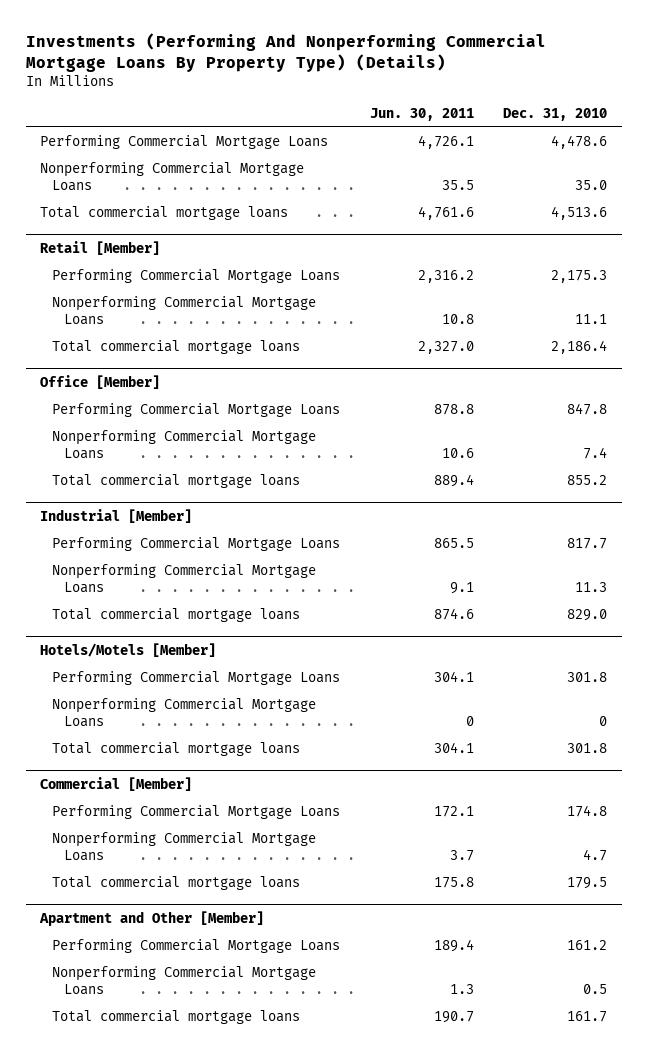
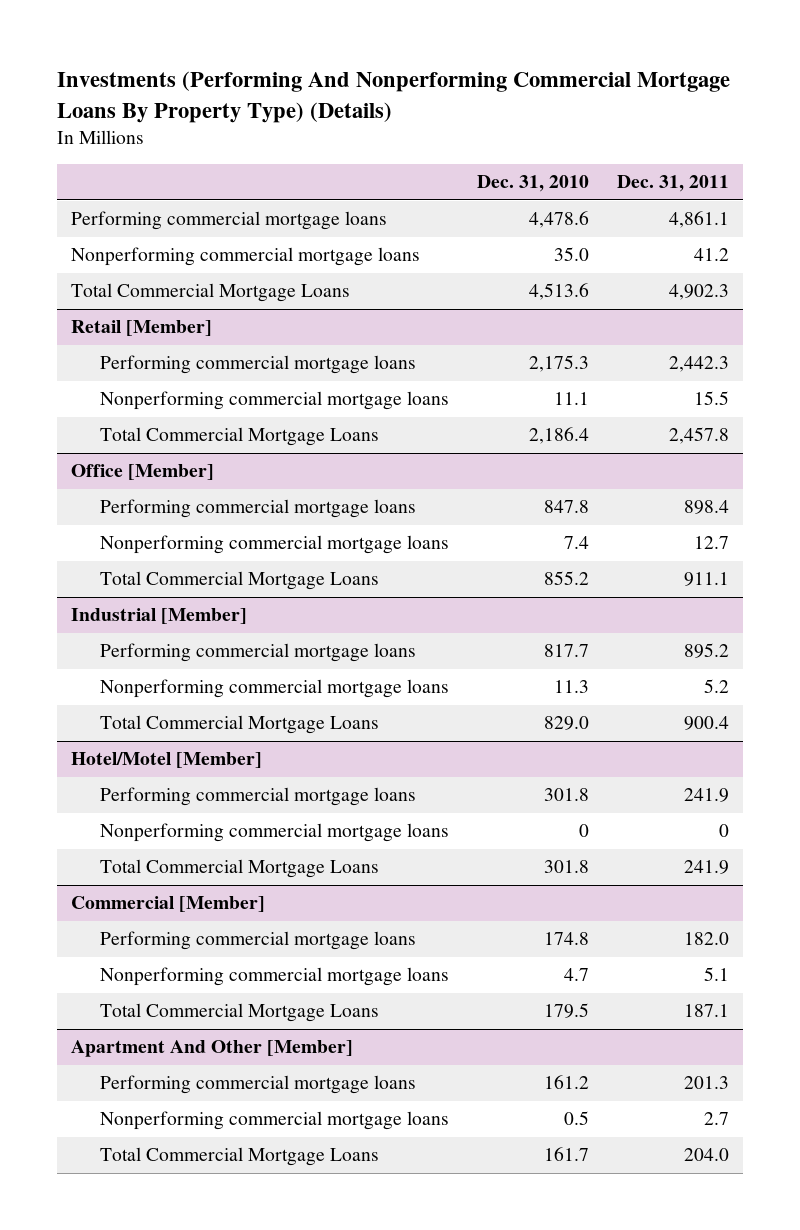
[369,107,474,121] Jun. 30, 2011 -> none
none -> [617,175,730,193] Dec. 31, 2011
[40,135,329,150] Performing Commercial Mortgage Loans -> [71,211,388,231] Performing commercial mortgage loans
[40,162,305,192] Nonperforming Commercial Mortgage Loans -> [71,247,421,267] Nonperforming commercial mortgage loans
[40,206,289,221] Total commercial mortgage loans -> [71,283,351,303] Total Commercial Mortgage Loans
[52,269,341,284] Performing Commercial Mortgage Loans -> [100,355,417,375] Performing commercial mortgage loans
[52,296,317,326] Nonperforming Commercial Mortgage Loans -> [100,391,450,411] Nonperforming commercial mortgage loans
[52,340,301,355] Total commercial mortgage loans -> [100,427,380,447] Total Commercial Mortgage Loans
[52,403,341,418] Performing Commercial Mortgage Loans -> [100,499,417,519] Performing commercial mortgage loans
[52,430,317,460] Nonperforming Commercial Mortgage Loans -> [100,535,450,555] Nonperforming commercial mortgage loans
[52,474,301,489] Total commercial mortgage loans -> [100,571,380,591] Total Commercial Mortgage Loans
[52,537,341,552] Performing Commercial Mortgage Loans -> [100,643,417,663] Performing commercial mortgage loans
[52,564,317,594] Nonperforming Commercial Mortgage Loans -> [100,679,450,699] Nonperforming commercial mortgage loans
[52,608,301,623] Total commercial mortgage loans -> [100,715,380,735] Total Commercial Mortgage Loans
[40,642,217,657] Hotels/Motels [Member] -> [71,752,263,769] Hotel/Motel [Member]
[52,671,341,686] Performing Commercial Mortgage Loans -> [100,787,417,807] Performing commercial mortgage loans
[52,698,317,728] Nonperforming Commercial Mortgage Loans -> [100,823,450,843] Nonperforming commercial mortgage loans
[52,742,301,757] Total commercial mortgage loans -> [100,859,380,879] Total Commercial Mortgage Loans
[52,805,341,820] Performing Commercial Mortgage Loans -> [100,931,417,951] Performing commercial mortgage loans
[52,832,317,862] Nonperforming Commercial Mortgage Loans -> [100,967,450,987] Nonperforming commercial mortgage loans
[52,876,301,891] Total commercial mortgage loans -> [100,1003,380,1023] Total Commercial Mortgage Loans
[39,910,265,926] Apartment and Other [Member] -> [71,1040,354,1058] Apartment And Other [Member]
[52,939,341,954] Performing Commercial Mortgage Loans -> [100,1075,417,1095] Performing commercial mortgage loans
[52,966,317,996] Nonperforming Commercial Mortgage Loans -> [100,1111,450,1131] Nonperforming commercial mortgage loans
[52,1010,301,1025] Total commercial mortgage loans -> [100,1147,380,1167] Total Commercial Mortgage Loans

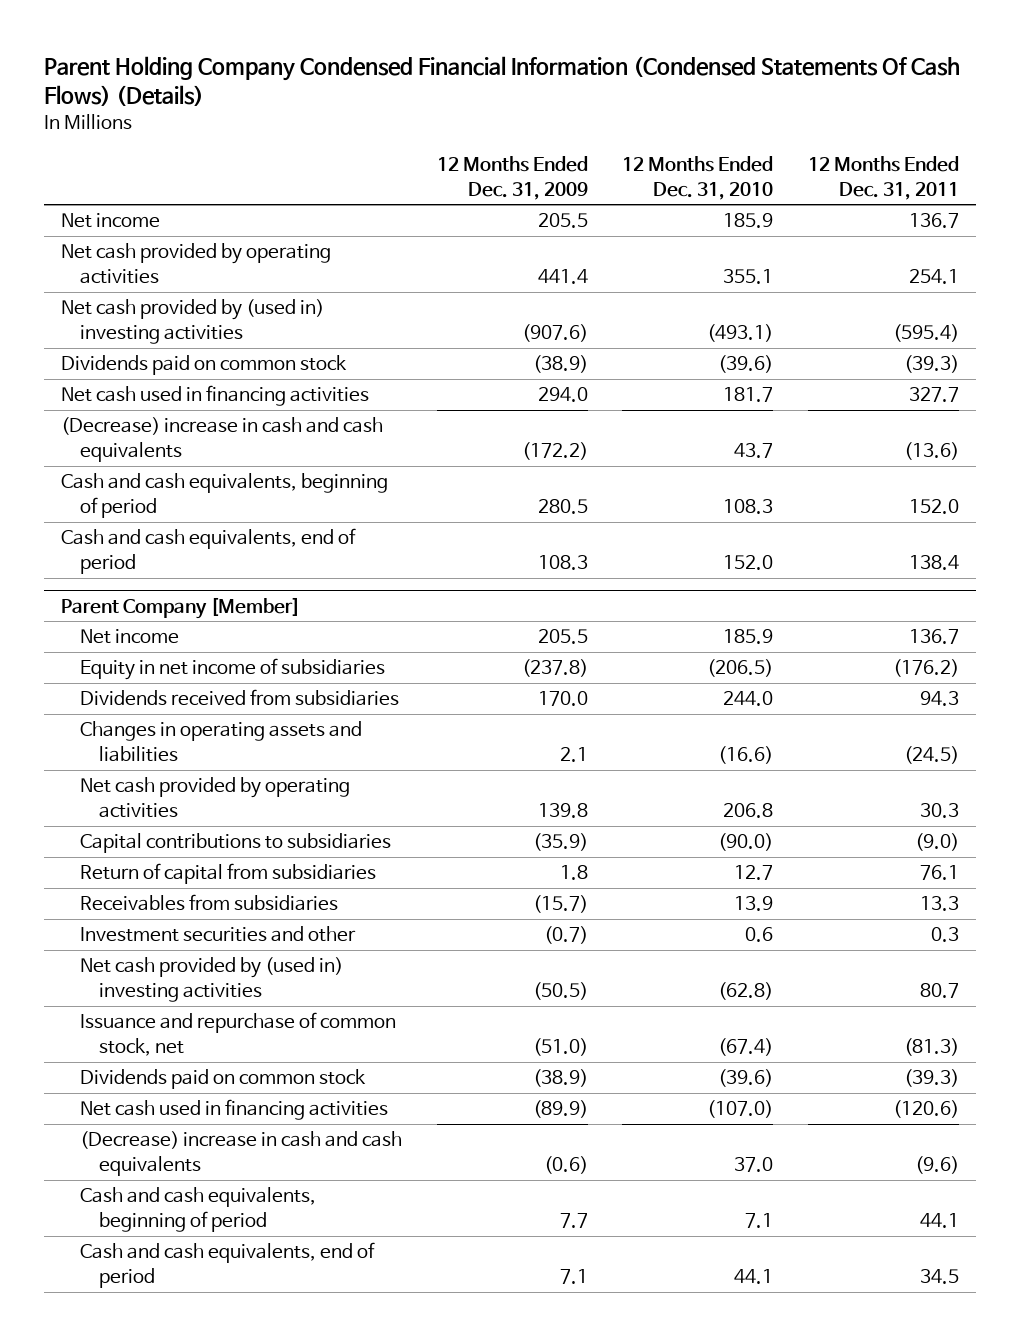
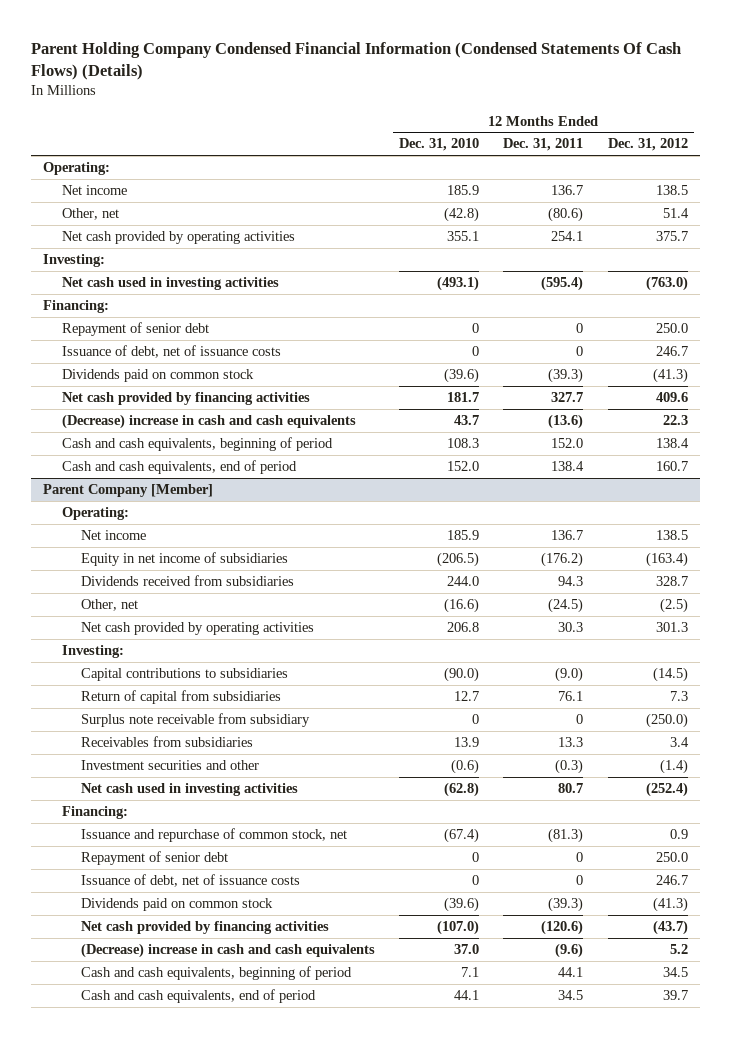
[436,155,588,200] 12 Months Ended Dec. 31, 2009 -> none
none -> [607,138,688,152] Dec. 31, 2012
none -> [43,162,111,176] Operating:
none -> [62,208,120,221] Other, net
none -> [43,254,106,268] Investing:
[60,299,324,345] Net cash provided by (used in) investing activities -> [62,277,280,291] Net cash used in investing activities
none -> [43,300,110,314] Financing:
none -> [62,322,210,337] Repayment of senior debt
none -> [62,345,282,359] Issuance of debt, net of issuance costs
[60,385,369,407] Net cash used in financing activities -> [62,392,311,406] Net cash provided by financing activities
none -> [62,507,130,521] Operating:
[80,721,363,763] Changes in operating assets and liabilities -> [80,599,138,612] Other, net
none -> [62,645,125,659] Investing:
none -> [80,713,310,728] Surplus note receivable from subsidiary
[745,927,774,943] 0.6 -> [451,759,480,775] (0.6)
[930,927,959,943] 0.3 -> [555,759,584,775] (0.3)
[80,957,344,1003] Net cash provided by (used in) investing activities -> [80,783,298,797] Net cash used in investing activities
none -> [62,806,129,820] Financing:
none -> [80,851,228,866] Repayment of senior debt
none -> [80,874,300,888] Issuance of debt, net of issuance costs
[80,1099,389,1121] Net cash used in financing activities -> [80,921,329,935] Net cash provided by financing activities

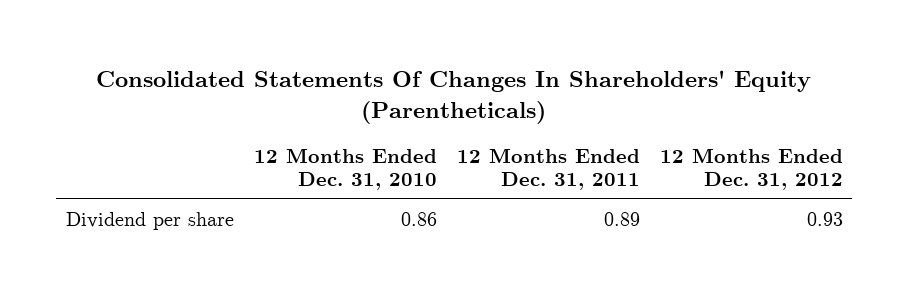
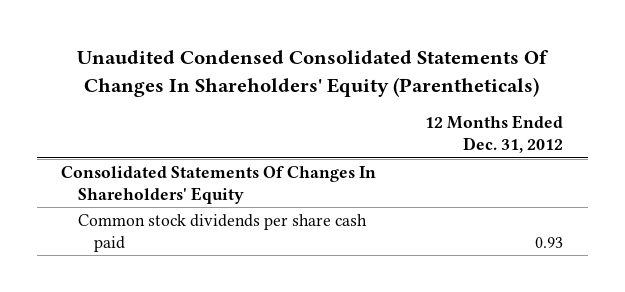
[96,70,812,124] Consolidated Statements Of Changes In Shareholders' Equity (Parentheticals) -> [77,50,550,97] Unaudited Condensed Consolidated Statements Of Changes In Shareholders' Equity (Parentheticals)
[254,148,438,191] 12 Months Ended Dec. 31, 2010 -> none
[456,148,640,191] 12 Months Ended Dec. 31, 2011 -> none
none -> [61,165,377,204] Consolidated Statements Of Changes In Shareholders' Equity
[66,211,235,230] Dividend per share -> [77,213,367,252] Common stock dividends per share cash paid

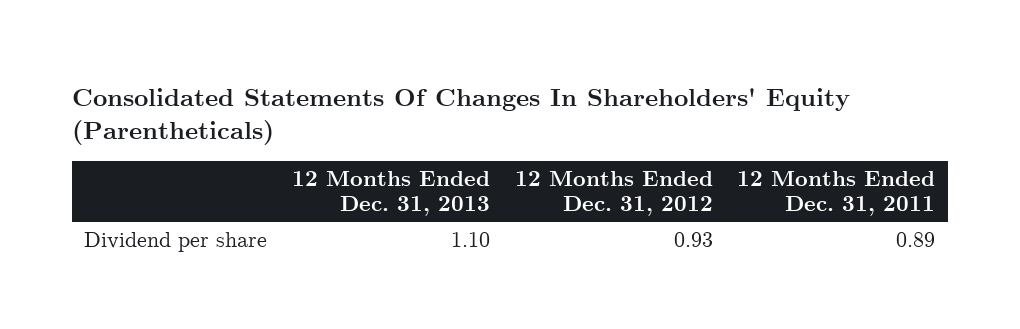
[77,50,550,97] Unaudited Condensed Consolidated Statements Of Changes In Shareholders' Equity (Parentheticals) -> [72,87,851,146] Consolidated Statements Of Changes In Shareholders' Equity (Parentheticals)
none -> [291,171,490,217] 12 Months Ended Dec. 31, 2013
none -> [737,171,936,217] 12 Months Ended Dec. 31, 2011
[61,165,377,204] Consolidated Statements Of Changes In Shareholders' Equity -> none
[77,213,367,252] Common stock dividends per share cash paid -> [84,231,268,252] Dividend per share

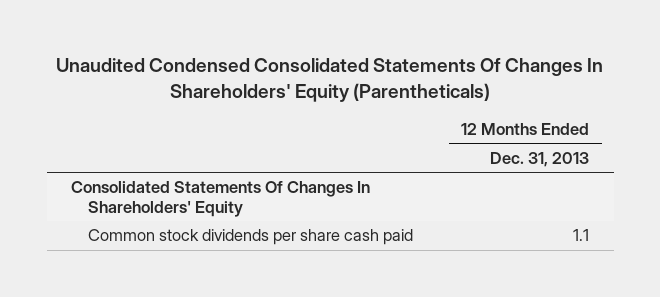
[72,87,851,146] Consolidated Statements Of Changes In Shareholders' Equity (Parentheticals) -> [56,58,604,103] Unaudited Condensed Consolidated Statements Of Changes In Shareholders' Equity (Parentheticals)
[514,171,713,217] 12 Months Ended Dec. 31, 2012 -> none
[737,171,936,217] 12 Months Ended Dec. 31, 2011 -> none
none -> [70,181,370,217] Consolidated Statements Of Changes In Shareholders' Equity
[84,231,268,252] Dividend per share -> [88,229,414,246] Common stock dividends per share cash paid
[450,231,490,247] 1.10 -> [573,229,590,242] 1.1

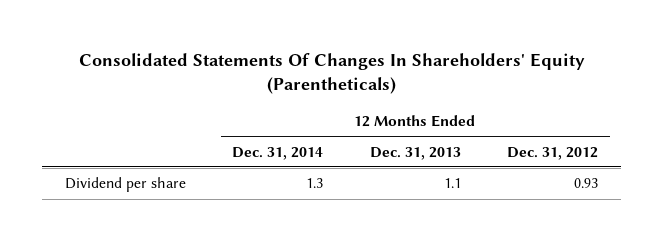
[56,58,604,103] Unaudited Condensed Consolidated Statements Of Changes In Shareholders' Equity (Parentheticals) -> [78,52,585,95] Consolidated Statements Of Changes In Shareholders' Equity (Parentheticals)
none -> [232,146,324,160] Dec. 31, 2014
none -> [507,146,599,160] Dec. 31, 2012
[70,181,370,217] Consolidated Statements Of Changes In Shareholders' Equity -> none
[88,229,414,246] Common stock dividends per share cash paid -> [64,177,186,193] Dividend per share

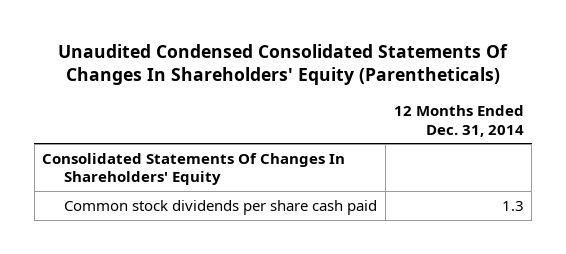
[78,52,585,95] Consolidated Statements Of Changes In Shareholders' Equity (Parentheticals) -> [57,43,508,86] Unaudited Condensed Consolidated Statements Of Changes In Shareholders' Equity (Parentheticals)
[369,146,461,160] Dec. 31, 2013 -> none
[507,146,599,160] Dec. 31, 2012 -> none
none -> [42,152,346,185] Consolidated Statements Of Changes In Shareholders' Equity
[64,177,186,193] Dividend per share -> [63,199,377,215] Common stock dividends per share cash paid

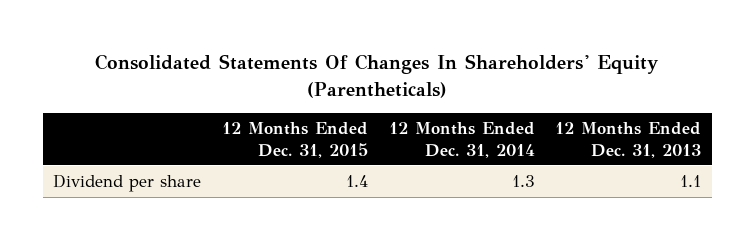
[57,43,508,86] Unaudited Condensed Consolidated Statements Of Changes In Shareholders' Equity (Parentheticals) -> [95,54,660,98] Consolidated Statements Of Changes In Shareholders' Equity (Parentheticals)
none -> [221,121,368,158] 12 Months Ended Dec. 31, 2015
none -> [555,121,702,158] 12 Months Ended Dec. 31, 2013
[42,152,346,185] Consolidated Statements Of Changes In Shareholders' Equity -> none
[63,199,377,215] Common stock dividends per share cash paid -> [52,174,201,193] Dividend per share

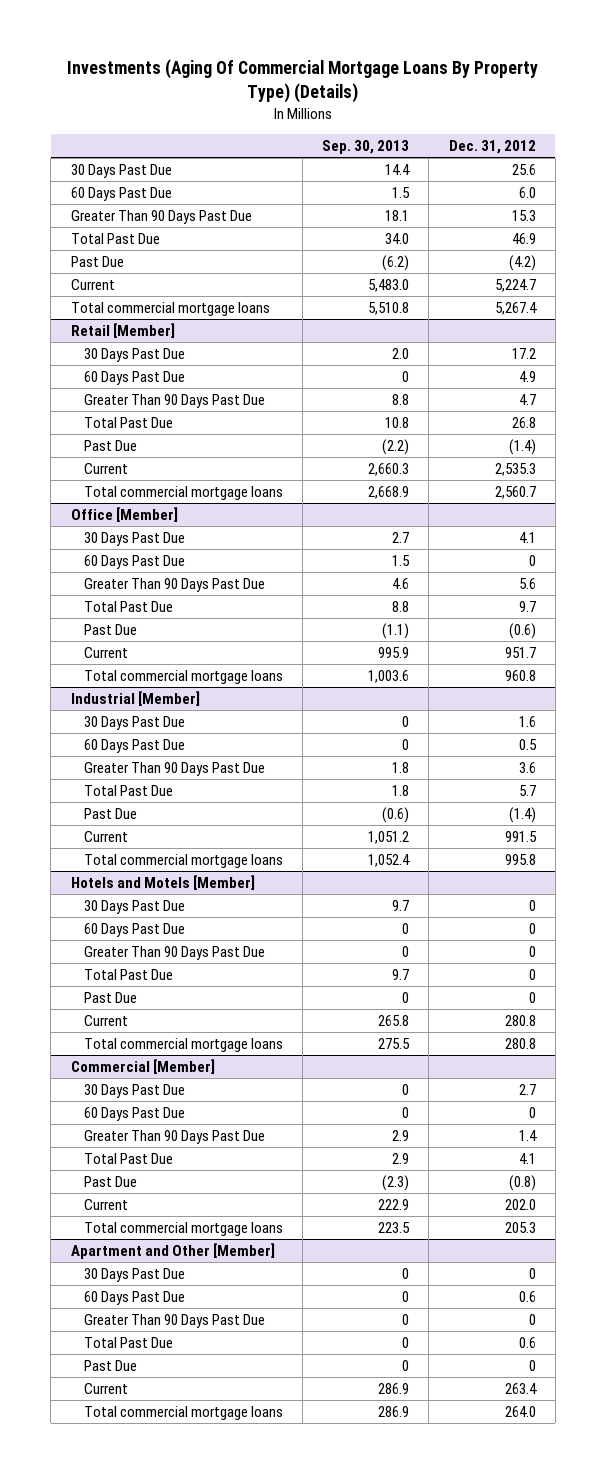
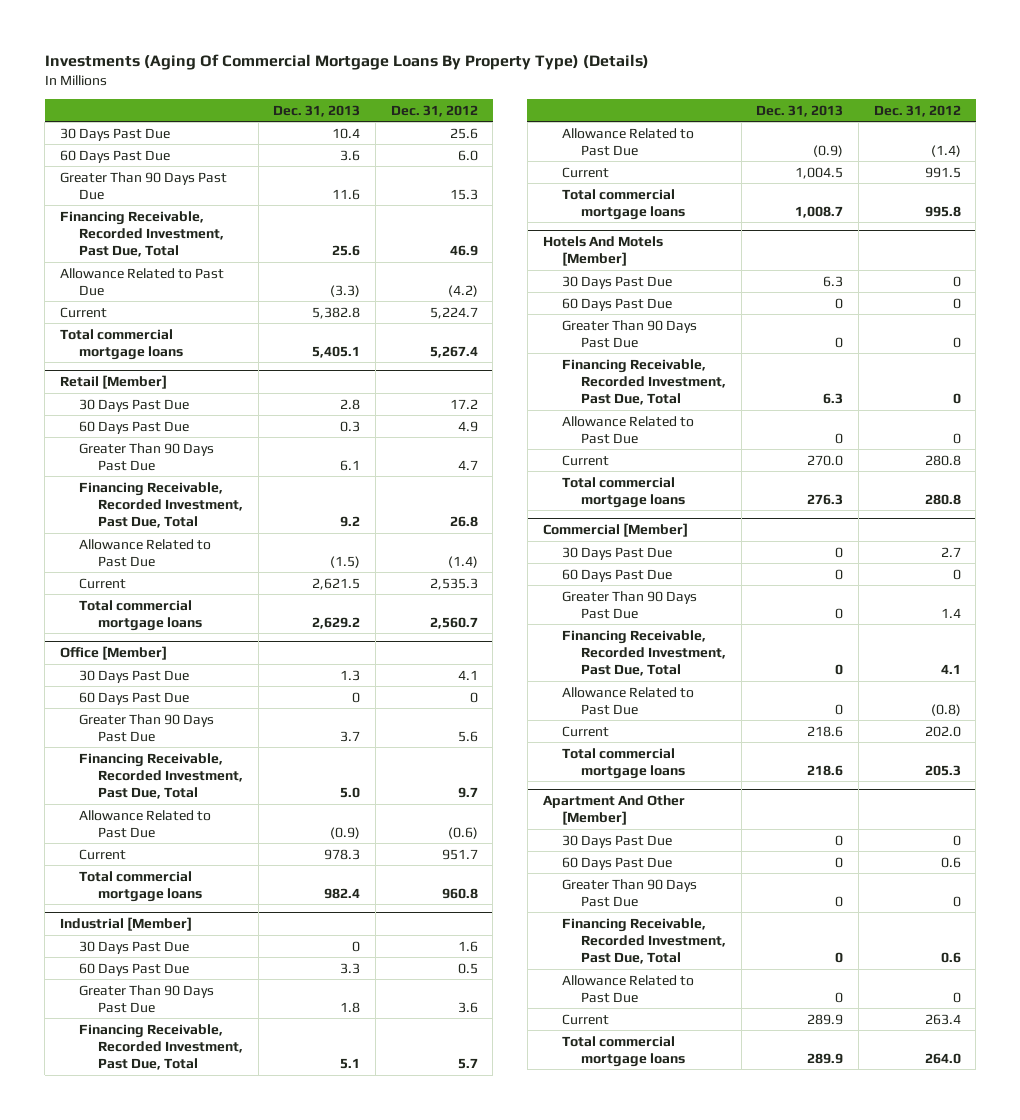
[322,139,410,154] Sep. 30, 2013 -> none
none -> [273,104,361,117] Dec. 31, 2013
[70,233,160,245] Total Past Due -> [59,210,224,257] Financing Receivable, Recorded Investment, Past Due, Total
[70,256,124,268] Past Due -> [59,267,224,296] Allowance Related to Past Due
[84,417,174,429] Total Past Due -> [78,481,244,528] Financing Receivable, Recorded Investment, Past Due, Total
[84,440,138,452] Past Due -> [78,538,211,567] Allowance Related to Past Due
[84,601,174,613] Total Past Due -> [78,752,244,799] Financing Receivable, Recorded Investment, Past Due, Total
[84,624,138,636] Past Due -> [78,809,211,838] Allowance Related to Past Due
[84,785,174,797] Total Past Due -> [78,1023,244,1070] Financing Receivable, Recorded Investment, Past Due, Total
[84,808,138,820] Past Due -> [561,127,694,156] Allowance Related to Past Due
[70,875,255,891] Hotels and Motels [Member] -> [542,236,663,267] Hotels And Motels [Member]
[84,969,174,981] Total Past Due -> [561,358,727,405] Financing Receivable, Recorded Investment, Past Due, Total
[84,992,138,1004] Past Due -> [561,415,694,444] Allowance Related to Past Due
[84,1153,174,1165] Total Past Due -> [561,629,727,676] Financing Receivable, Recorded Investment, Past Due, Total
[84,1176,138,1188] Past Due -> [561,686,694,715] Allowance Related to Past Due
[70,1243,275,1260] Apartment and Other [Member] -> [542,795,685,826] Apartment And Other [Member]
[84,1337,174,1349] Total Past Due -> [561,917,727,964] Financing Receivable, Recorded Investment, Past Due, Total
[84,1360,138,1372] Past Due -> [561,974,694,1003] Allowance Related to Past Due

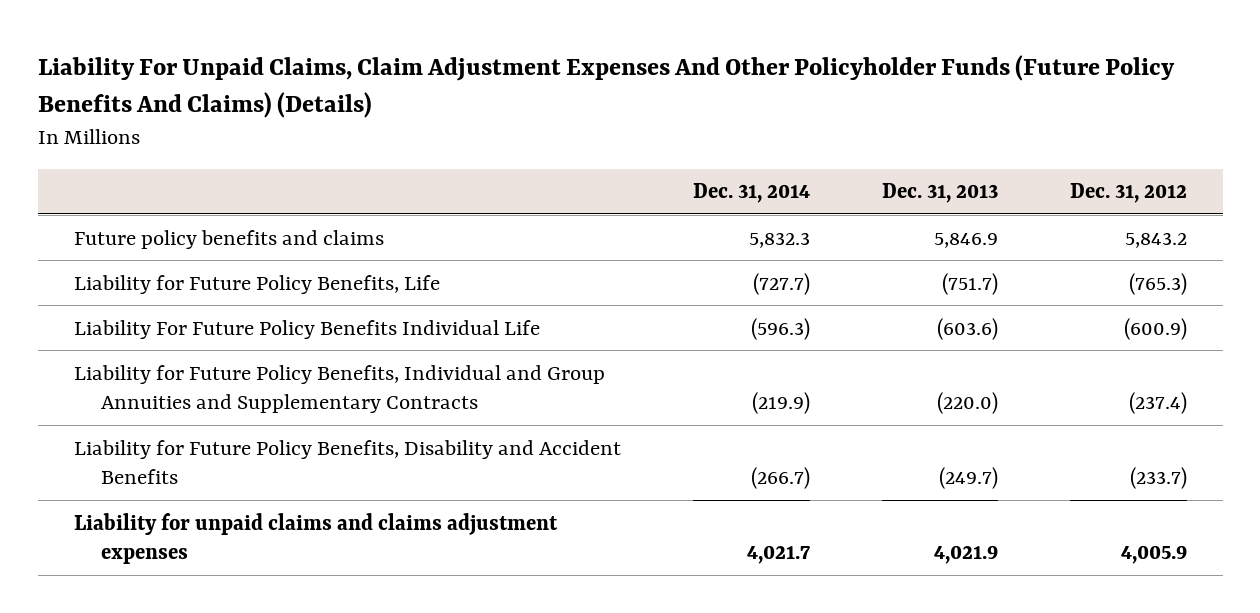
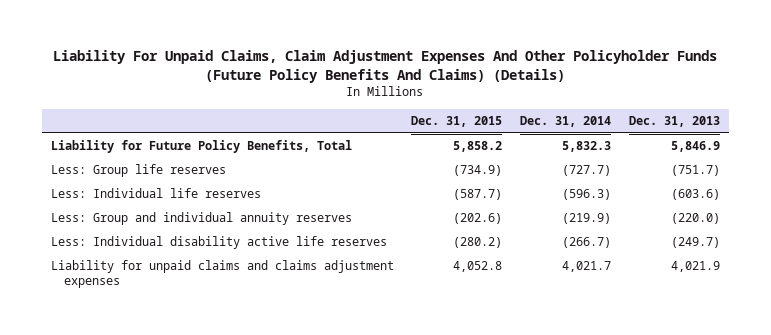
[1069,183,1187,204] Dec. 31, 2012 -> none
none -> [411,115,503,127] Dec. 31, 2015
[73,229,384,249] Future policy benefits and claims -> [50,140,352,154] Liability for Future Policy Benefits, Total
[73,274,440,294] Liability for Future Policy Benefits, Life -> [50,164,226,178] Less: Group life reserves
[73,319,540,339] Liability For Future Policy Benefits Individual Life -> [50,188,261,199] Less: Individual life reserves
[73,364,605,414] Liability for Future Policy Benefits, Individual and Group Annuities and Supplementary Contracts -> [50,212,352,226] Less: Group and individual annuity reserves
[73,439,621,485] Liability for Future Policy Benefits, Disability and Accident Benefits -> [50,236,387,250] Less: Individual disability active life reserves

